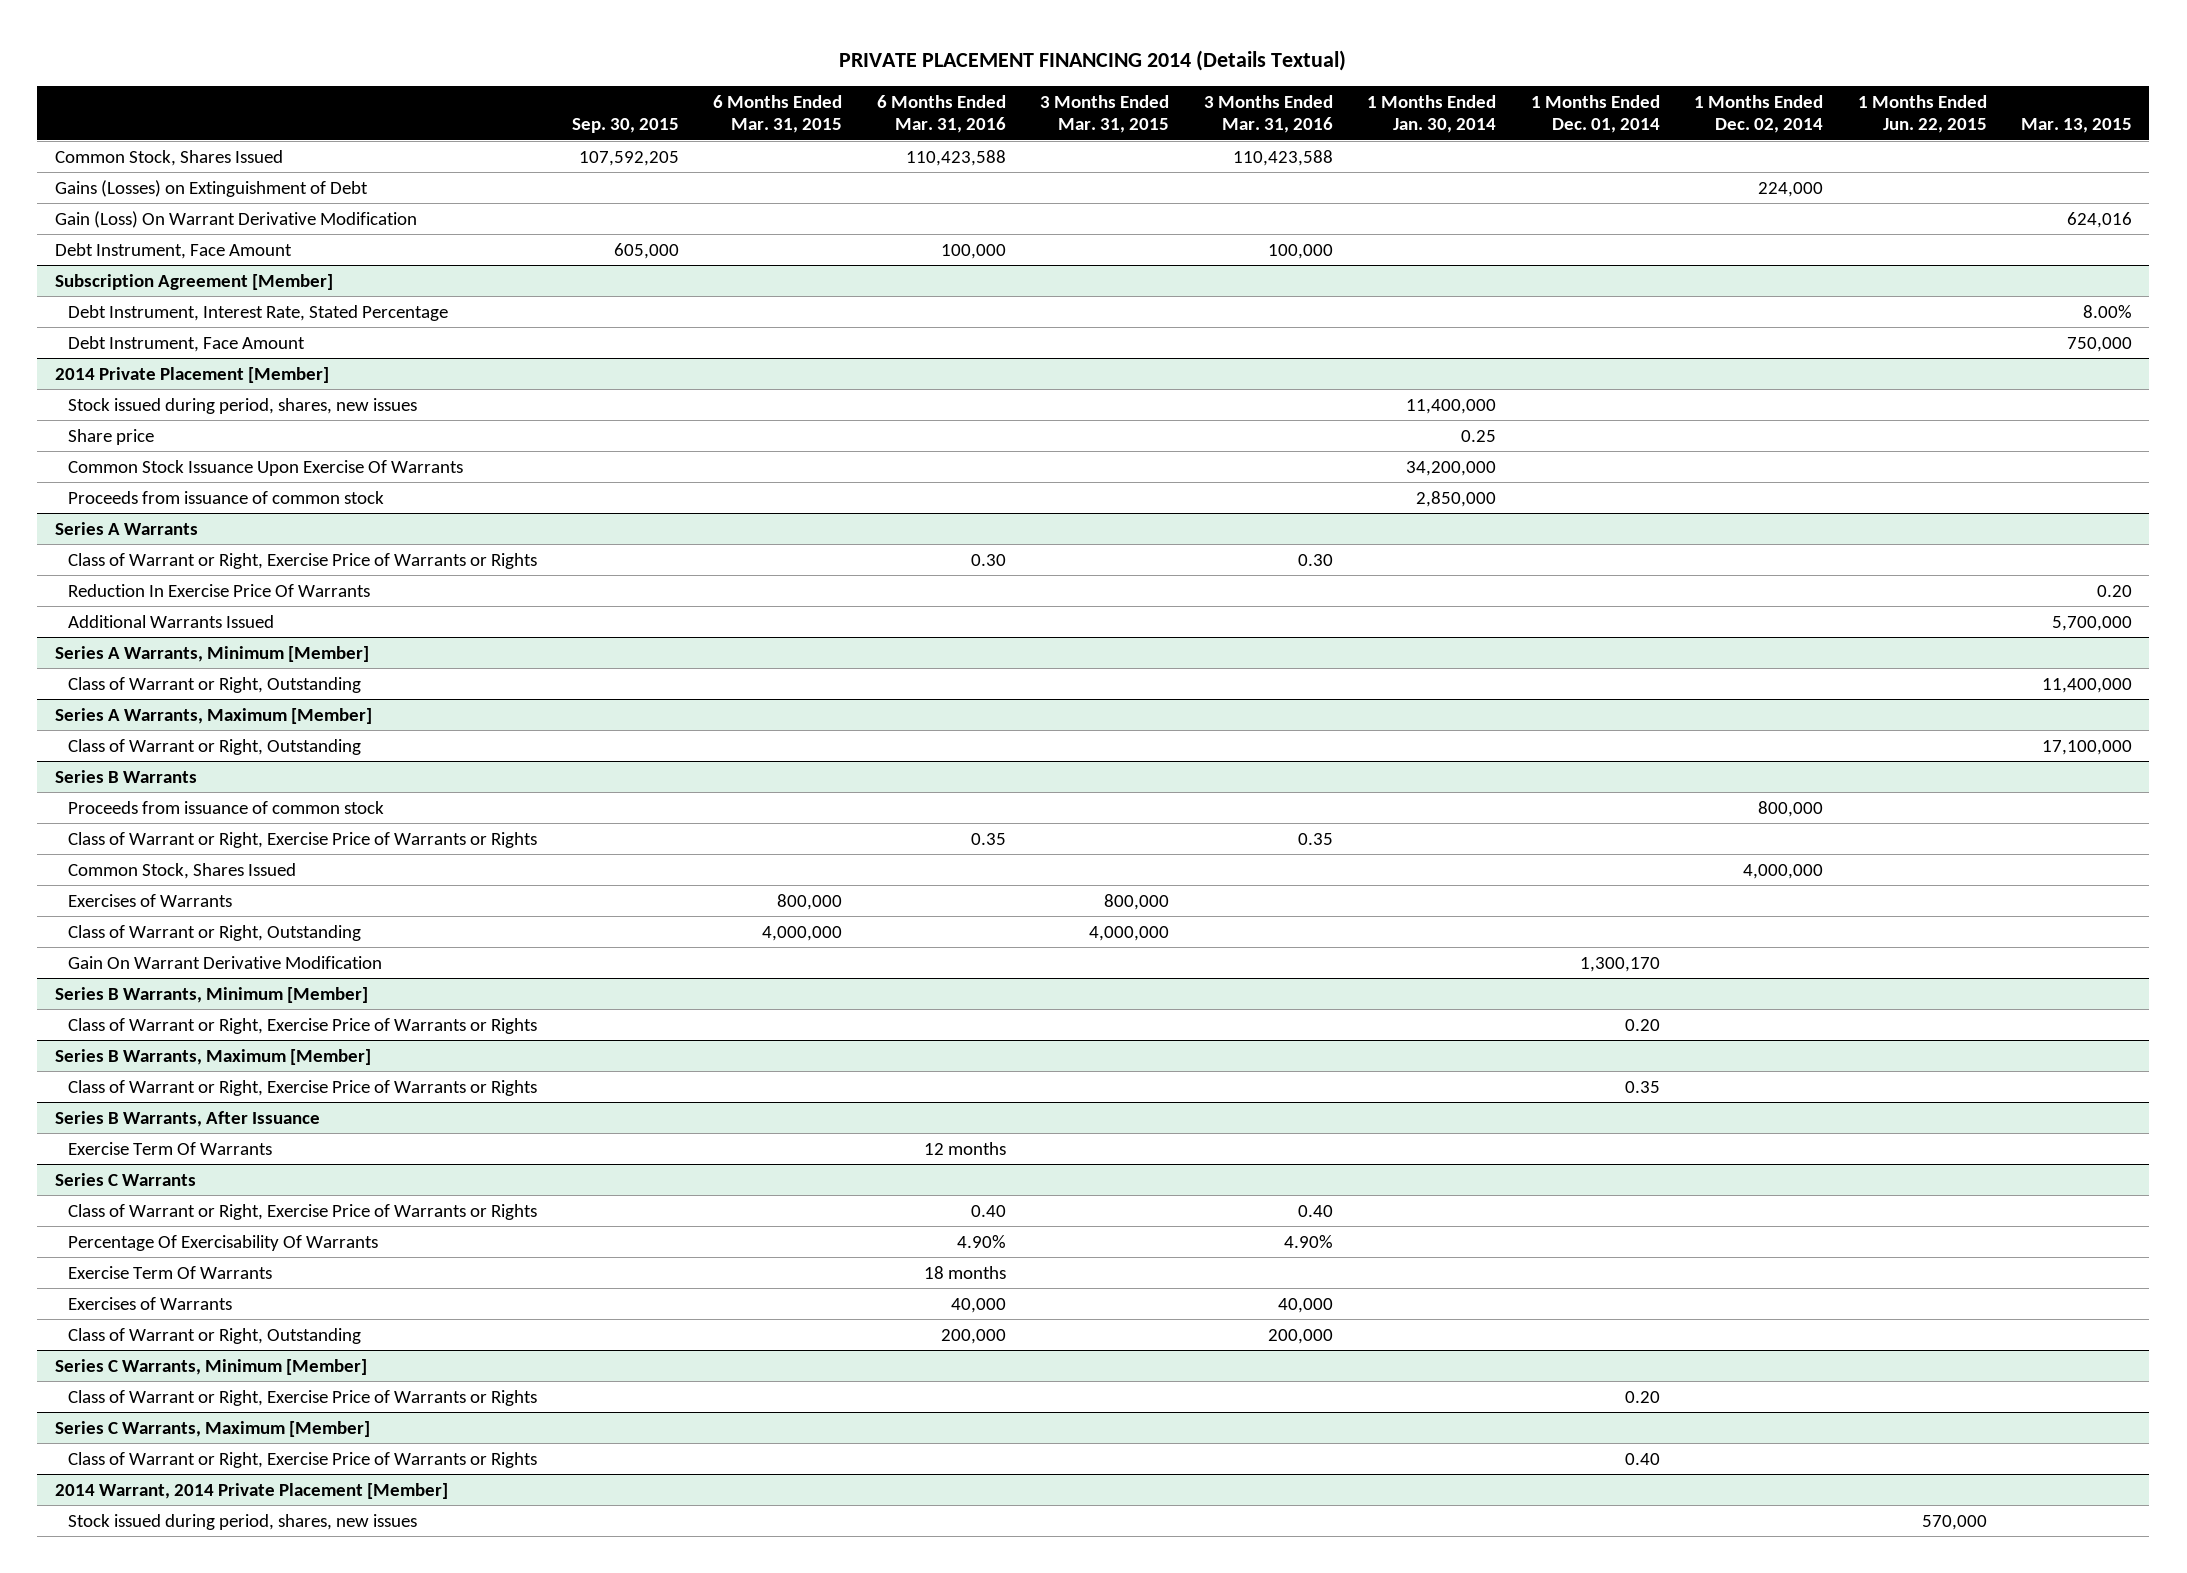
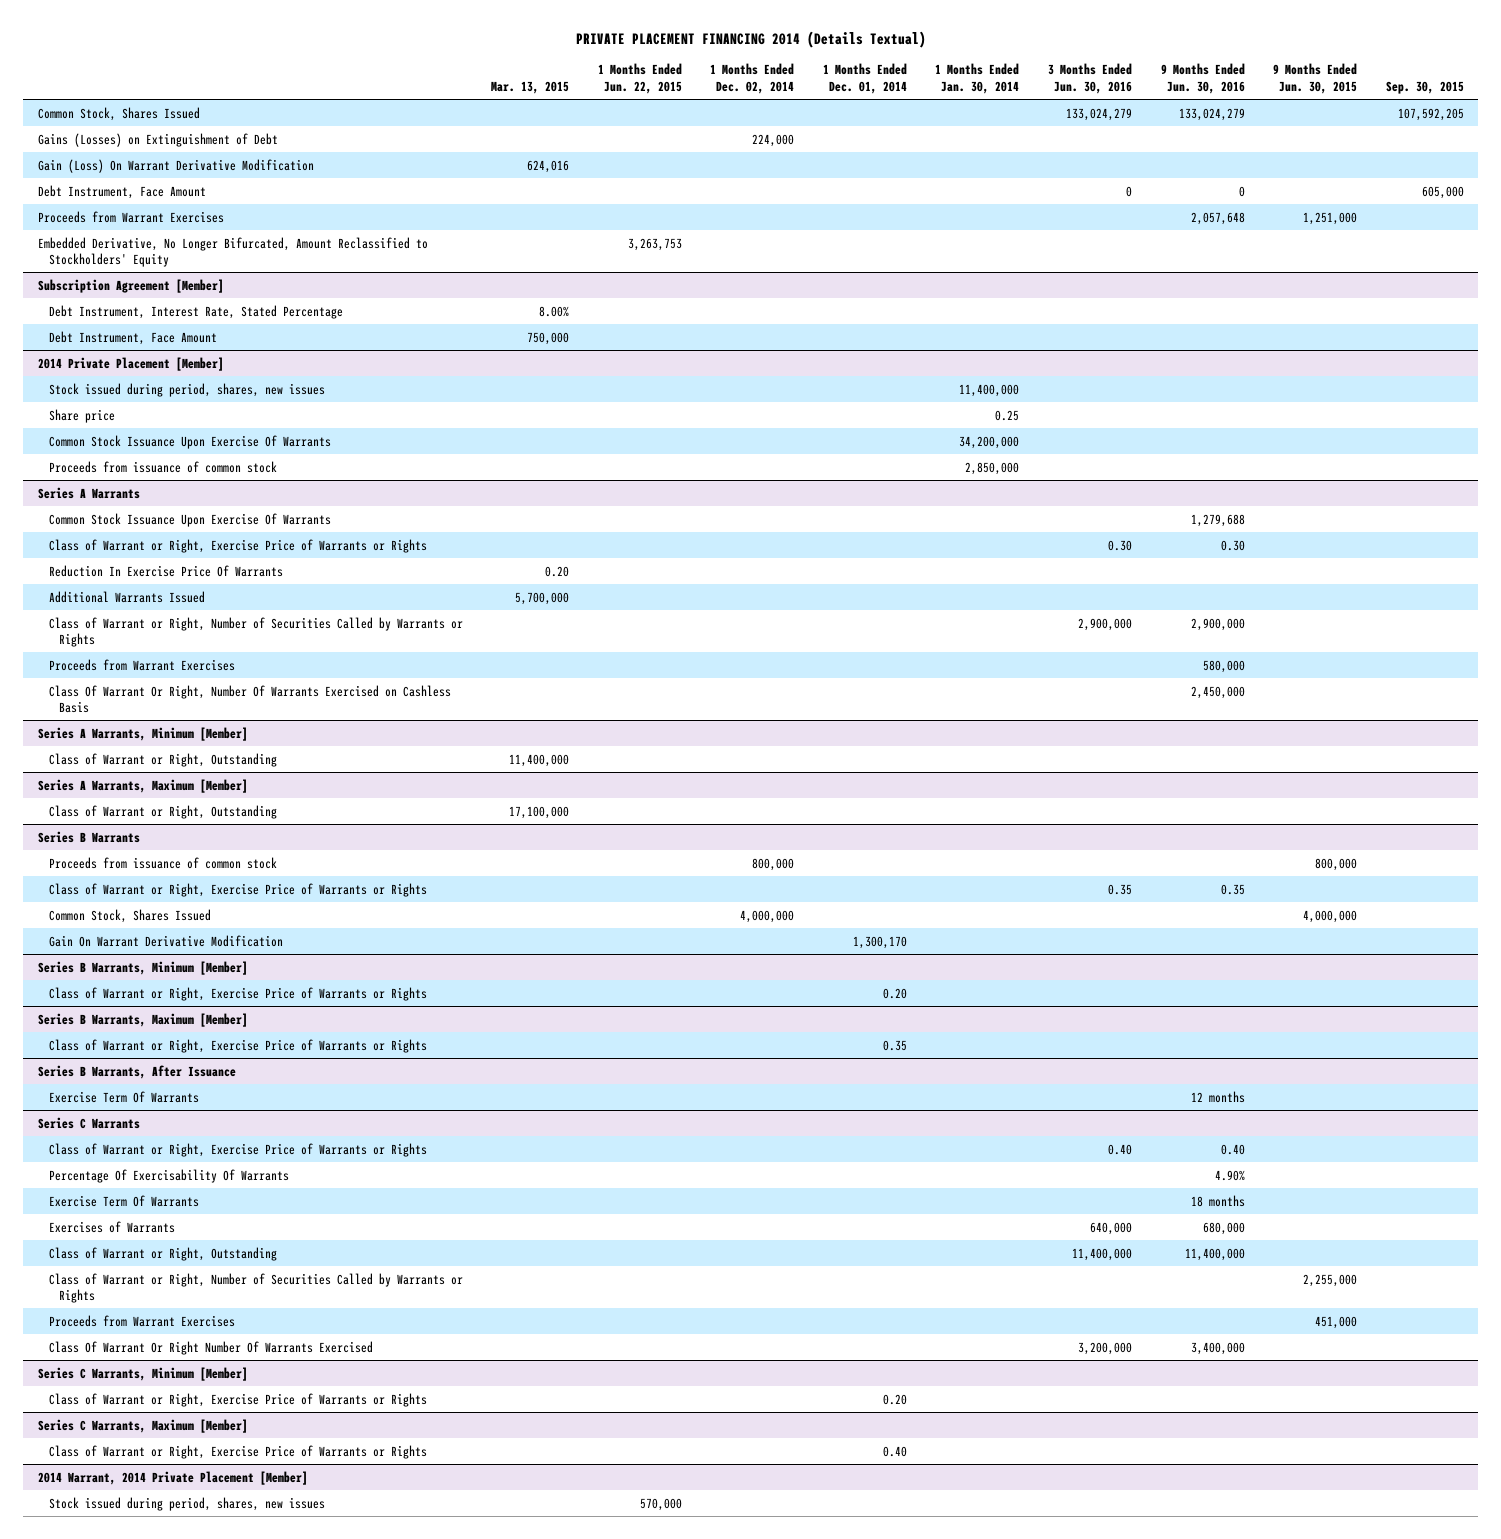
[713,94,843,134] 6 Months Ended Mar. 31, 2015 -> none
[876,94,1006,134] 6 Months Ended Mar. 31, 2016 -> none
[1040,94,1170,134] 3 Months Ended Mar. 31, 2015 -> none
[1203,94,1333,134] 3 Months Ended Mar. 31, 2016 -> none
none -> [1048,63,1133,94] 3 Months Ended Jun. 30, 2016
none -> [1160,63,1245,94] 9 Months Ended Jun. 30, 2016
none -> [1273,63,1358,94] 9 Months Ended Jun. 30, 2015
none -> [37,210,224,223] Proceeds from Warrant Exercises
none -> [37,236,428,267] Embedded Derivative, No Longer Bifurcated, Amount Reclassified to Stockholders' Equity
none -> [48,512,331,527] Common Stock Issuance Upon Exercise Of Warrants
none -> [48,616,463,647] Class of Warrant or Right, Number of Securities Called by Warrants or Rights
none -> [48,658,235,671] Proceeds from Warrant Exercises
none -> [48,684,451,713] Class Of Warrant Or Right, Number Of Warrants Exercised on Cashless Basis
[68,893,233,907] Exercises of Warrants -> none
[68,924,362,941] Class of Warrant or Right, Outstanding -> none
none -> [48,1272,463,1303] Class of Warrant or Right, Number of Securities Called by Warrants or Rights
none -> [48,1314,235,1327] Proceeds from Warrant Exercises
none -> [48,1340,373,1355] Class Of Warrant Or Right Number Of Warrants Exercised

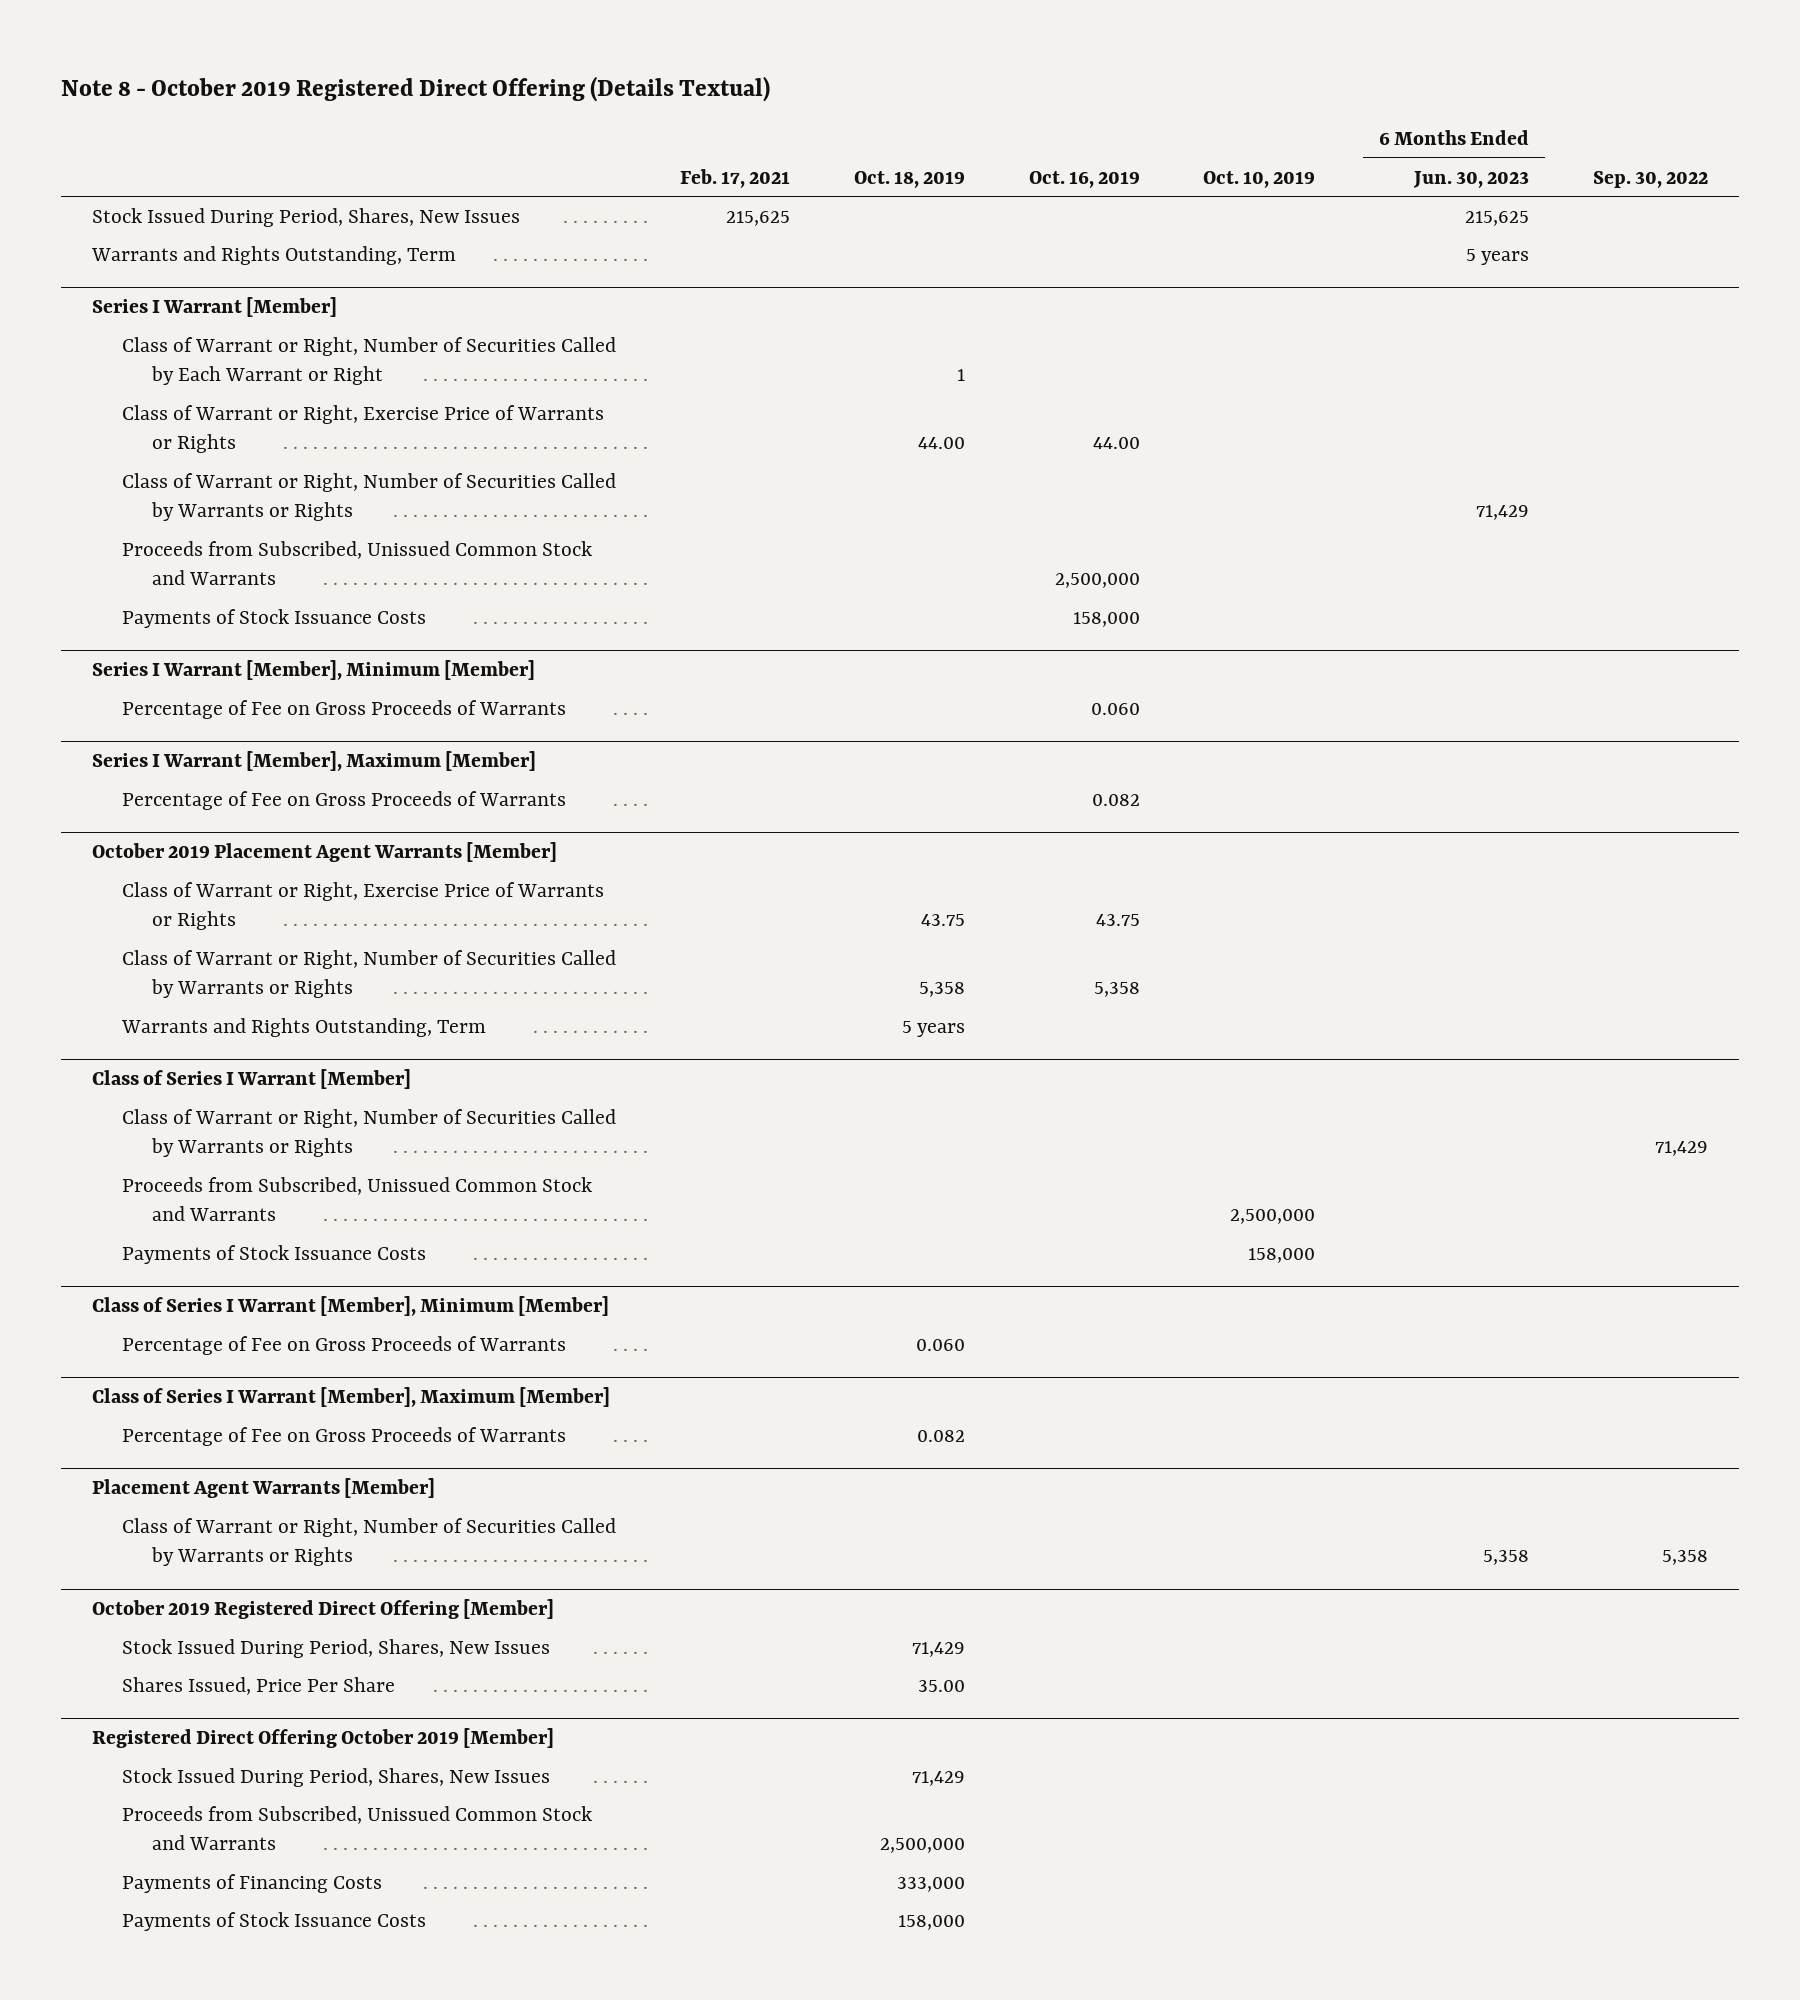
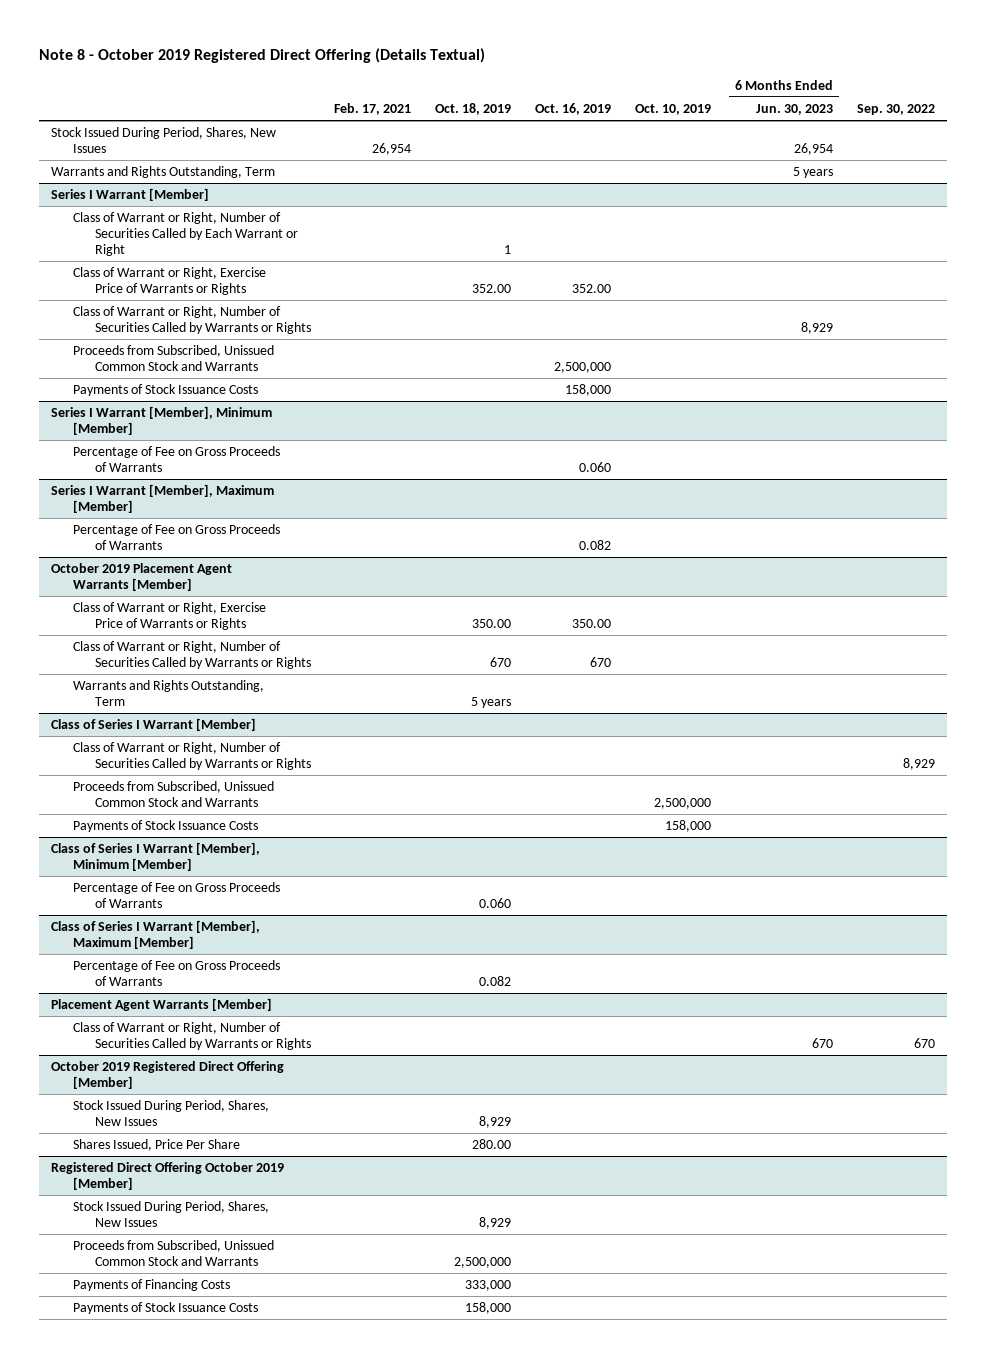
[726,210,791,226] 215,625 -> [372,142,412,155] 26,954
[1464,210,1529,226] 215,625 -> [794,142,834,155] 26,954
[917,437,965,450] 44.00 -> [472,283,512,293] 352.00
[1092,437,1140,450] 44.00 -> [572,283,612,293] 352.00
[1475,505,1529,521] 71,429 -> [801,321,834,334] 8,929
[920,914,965,927] 43.75 -> [472,618,512,628] 350.00
[1095,914,1140,927] 43.75 -> [572,618,612,628] 350.00
[918,982,965,998] 5,358 -> [490,656,512,667] 670
[1093,982,1140,998] 5,358 -> [590,656,612,667] 670
[1654,1141,1708,1157] 71,429 -> [903,757,936,770] 8,929
[1482,1550,1529,1566] 5,358 -> [812,1037,834,1048] 670
[1661,1550,1708,1566] 5,358 -> [914,1037,936,1048] 670
[911,1641,965,1657] 71,429 -> [479,1115,512,1128] 8,929
[917,1679,965,1692] 35.00 -> [472,1138,512,1149] 280.00
[911,1770,965,1786] 71,429 -> [479,1216,512,1229] 8,929

